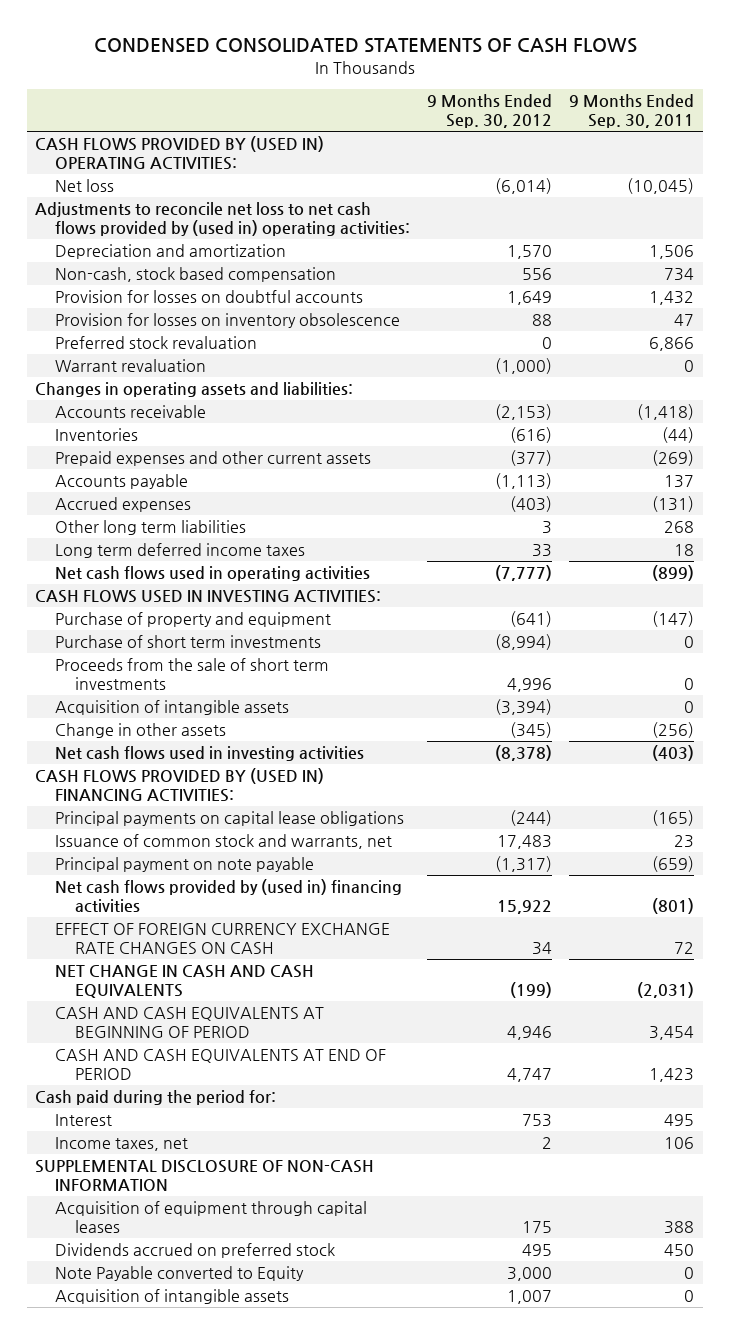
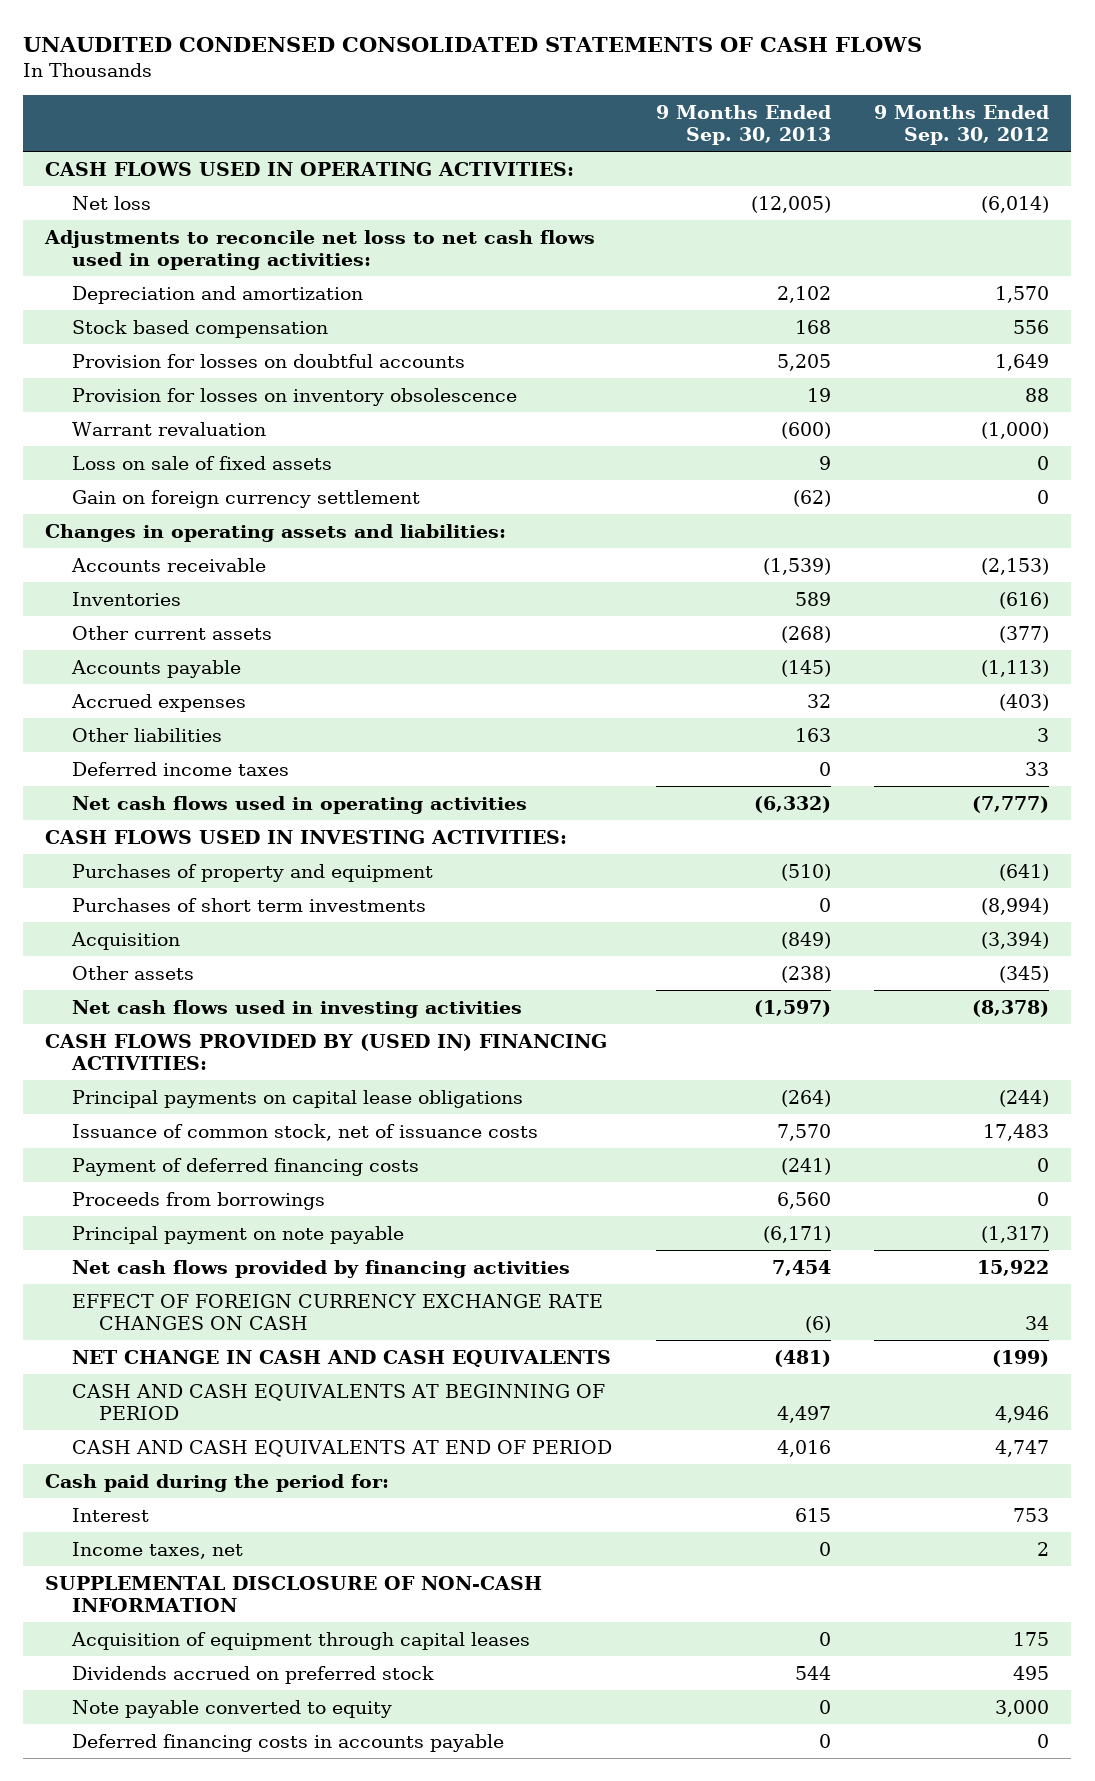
[93,38,637,54] CONDENSED CONSOLIDATED STATEMENTS OF CASH FLOWS -> [23,37,923,53] UNAUDITED CONDENSED CONSOLIDATED STATEMENTS OF CASH FLOWS
[569,93,695,128] 9 Months Ended Sep. 30, 2011 -> none
none -> [655,104,831,146] 9 Months Ended Sep. 30, 2013
[35,136,325,171] CASH FLOWS PROVIDED BY (USED IN) OPERATING ACTIVITIES: -> [45,161,575,176] CASH FLOWS USED IN OPERATING ACTIVITIES:
[35,202,411,237] Adjustments to reconcile net loss to net cash flows provided by (used in) operating activities: -> [44,229,596,270] Adjustments to reconcile net loss to net cash flows used in operating activities:
[55,267,337,283] Non-cash, stock based compensation -> [71,319,328,338] Stock based compensation
[55,336,258,350] Preferred stock revaluation -> none
none -> [71,455,332,470] Loss on sale of fixed assets
none -> [71,489,420,508] Gain on foreign currency settlement
[55,451,372,467] Prepaid expenses and other current assets -> [71,625,272,640] Other current assets
[55,520,247,536] Other long term liabilities -> [71,727,222,742] Other liabilities
[55,543,306,559] Long term deferred income taxes -> [71,761,289,776] Deferred income taxes
[55,658,330,691] Proceeds from the sale of short term investments -> none
[55,612,332,628] Purchase of property and equipment -> [71,863,433,882] Purchases of property and equipment
[55,635,322,649] Purchase of short term investments -> [71,897,426,912] Purchases of short term investments
[55,700,290,716] Acquisition of intangible assets -> [70,931,180,950] Acquisition
[55,723,227,739] Change in other assets -> [71,965,194,980] Other assets
[55,834,393,850] Issuance of common stock and warrants, net -> [71,1123,538,1141] Issuance of common stock, net of issuance costs
none -> [71,1157,419,1176] Payment of deferred financing costs
none -> [71,1191,325,1210] Proceeds from borrowings
[55,879,403,914] Net cash flows provided by (used in) financing activities -> [71,1259,570,1278] Net cash flows provided by financing activities
[55,1289,290,1305] Acquisition of intangible assets -> none
[55,1266,305,1282] Note Payable converted to Equity -> [71,1699,392,1718] Note payable converted to equity
none -> [71,1733,504,1752] Deferred financing costs in accounts payable

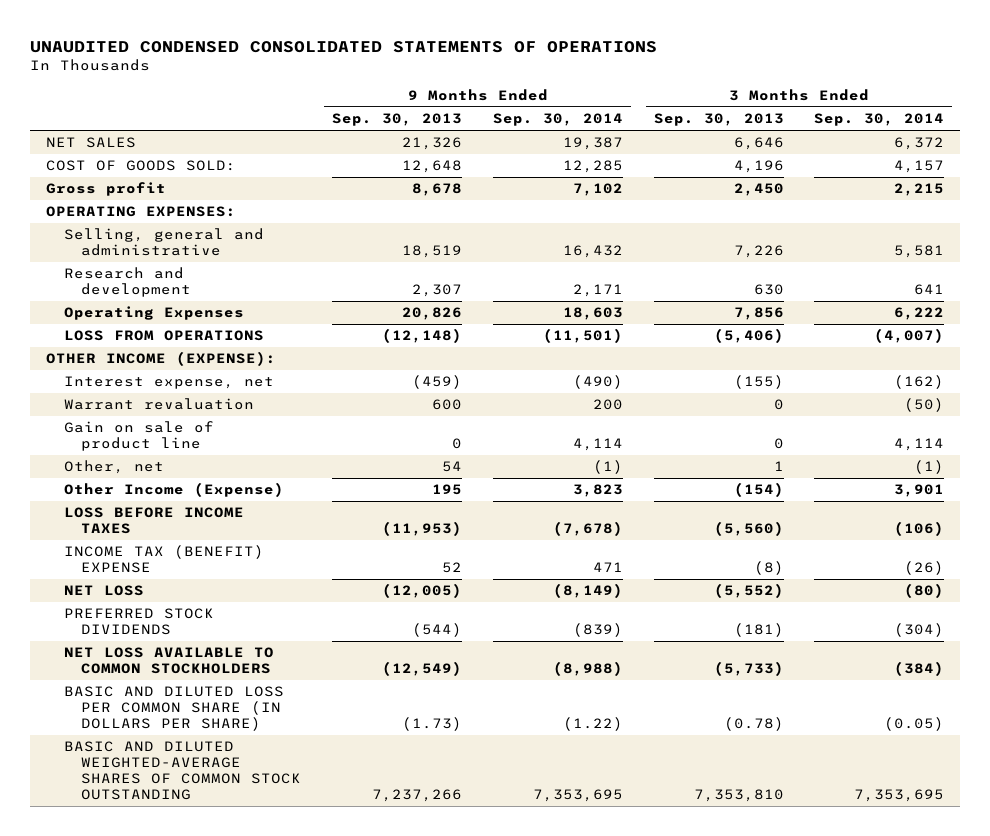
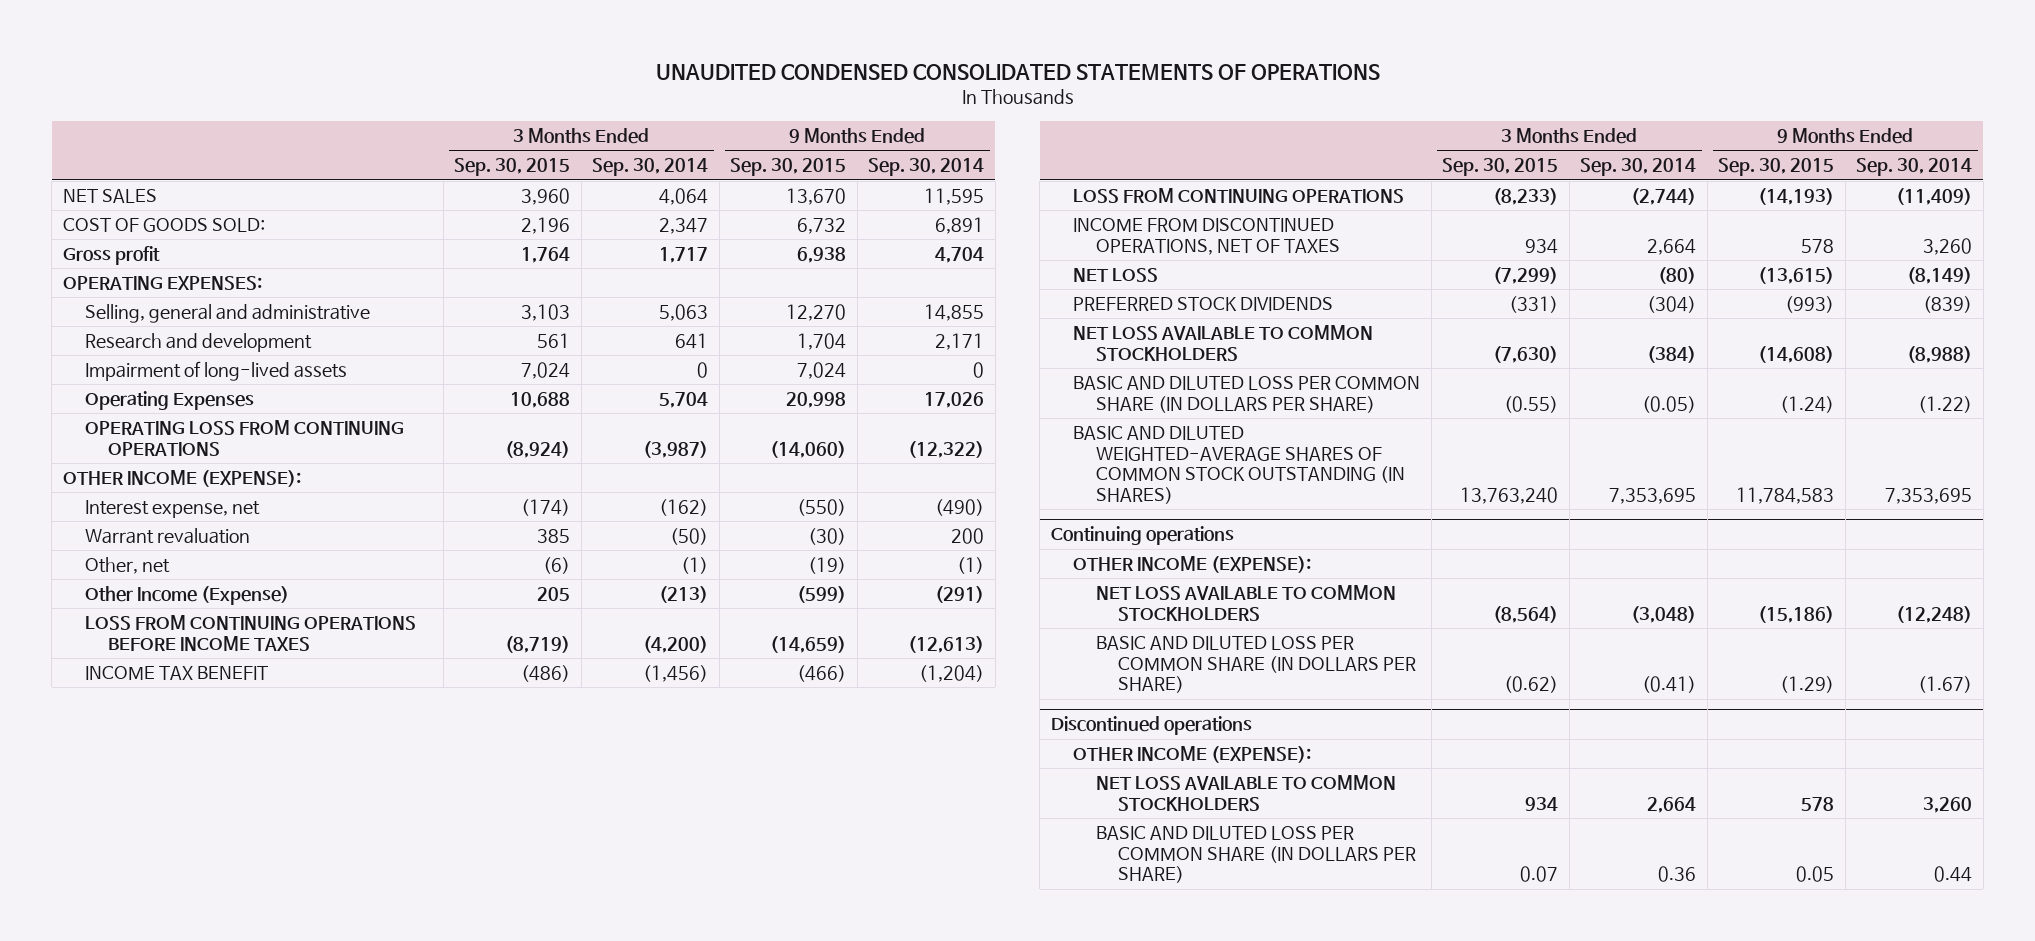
[332,113,463,127] Sep. 30, 2013 -> none
[653,113,784,127] Sep. 30, 2013 -> none
none -> [454,158,571,177] Sep. 30, 2015
none -> [730,158,847,177] Sep. 30, 2015
[562,137,623,151] 19,387 -> [924,188,985,206] 11,595
[894,137,945,151] 6,372 -> [659,188,709,206] 4,064
[562,160,623,174] 12,285 -> [935,217,985,235] 6,891
[894,160,945,174] 4,157 -> [659,218,709,235] 2,347
[572,183,623,197] 7,102 -> [935,247,985,264] 4,704
[894,183,945,197] 2,215 -> [659,247,709,264] 1,717
[562,245,623,259] 16,432 -> [924,304,985,322] 14,855
[894,245,945,259] 5,581 -> [659,304,709,322] 5,063
none -> [85,361,348,382] Impairment of long-lived assets
[562,307,623,321] 18,603 -> [924,392,985,409] 17,026
[894,307,945,321] 6,222 -> [659,392,709,409] 5,704
[63,330,264,342] LOSS FROM OPERATIONS -> [85,420,405,456] OPERATING LOSS FROM CONTINUING OPERATIONS
[542,328,623,344] (11,501) -> [908,440,985,458] (12,322)
[874,328,945,344] (4,007) -> [643,440,709,458] (3,987)
[63,421,214,452] Gain on sale of product line -> none
[572,484,623,498] 3,823 -> [935,586,985,604] (291)
[894,484,945,498] 3,901 -> [659,586,709,604] (213)
[63,507,244,535] LOSS BEFORE INCOME TAXES -> [85,615,417,651] LOSS FROM CONTINUING OPERATIONS BEFORE INCOME TAXES
[552,521,623,537] (7,678) -> [908,635,985,653] (12,613)
[894,521,945,537] (106) -> [643,635,709,653] (4,200)
[63,545,264,574] INCOME TAX (BENEFIT) EXPENSE -> [85,666,269,681] INCOME TAX BENEFIT
[592,562,623,573] 471 -> [919,665,985,683] (1,204)
[904,561,945,576] (26) -> [643,665,709,683] (1,456)
none -> [1073,188,1405,204] LOSS FROM CONTINUING OPERATIONS
none -> [1073,218,1340,255] INCOME FROM DISCONTINUED OPERATIONS, NET OF TAXES
[63,741,302,801] BASIC AND DILUTED WEIGHTED-AVERAGE SHARES OF COMMON STOCK OUTSTANDING -> [1073,426,1405,504] BASIC AND DILUTED WEIGHTED-AVERAGE SHARES OF COMMON STOCK OUTSTANDING (IN SHARES)
none -> [1050,526,1234,546] Continuing operations
none -> [1073,556,1312,574] OTHER INCOME (EXPENSE):
none -> [1095,585,1396,621] NET LOSS AVAILABLE TO COMMON STOCKHOLDERS
none -> [1095,636,1417,694] BASIC AND DILUTED LOSS PER COMMON SHARE (IN DOLLARS PER SHARE)
none -> [1050,716,1252,736] Discontinued operations
none -> [1073,746,1312,764] OTHER INCOME (EXPENSE):
none -> [1095,775,1396,811] NET LOSS AVAILABLE TO COMMON STOCKHOLDERS
none -> [1095,826,1417,884] BASIC AND DILUTED LOSS PER COMMON SHARE (IN DOLLARS PER SHARE)

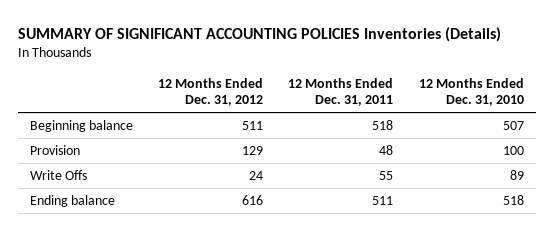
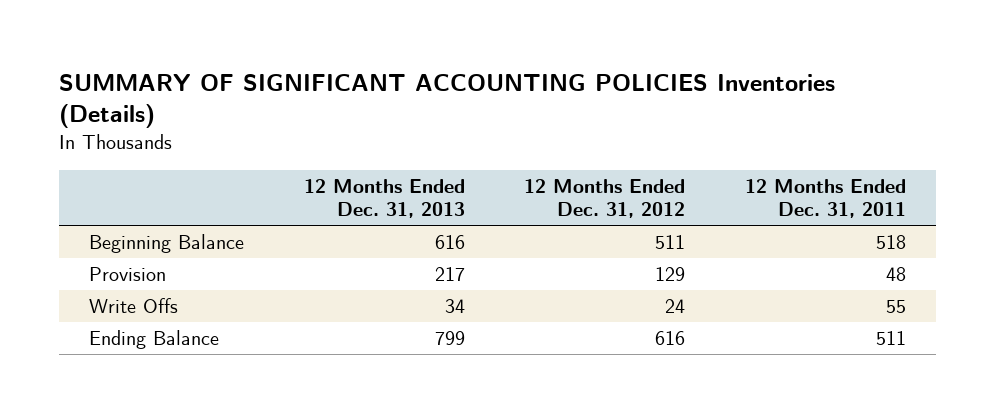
[418,77,524,107] 12 Months Ended Dec. 31, 2010 -> none
none -> [303,178,465,219] 12 Months Ended Dec. 31, 2013
[30,119,134,132] Beginning balance -> [88,234,244,254] Beginning Balance
[30,194,116,207] Ending balance -> [88,330,219,350] Ending Balance

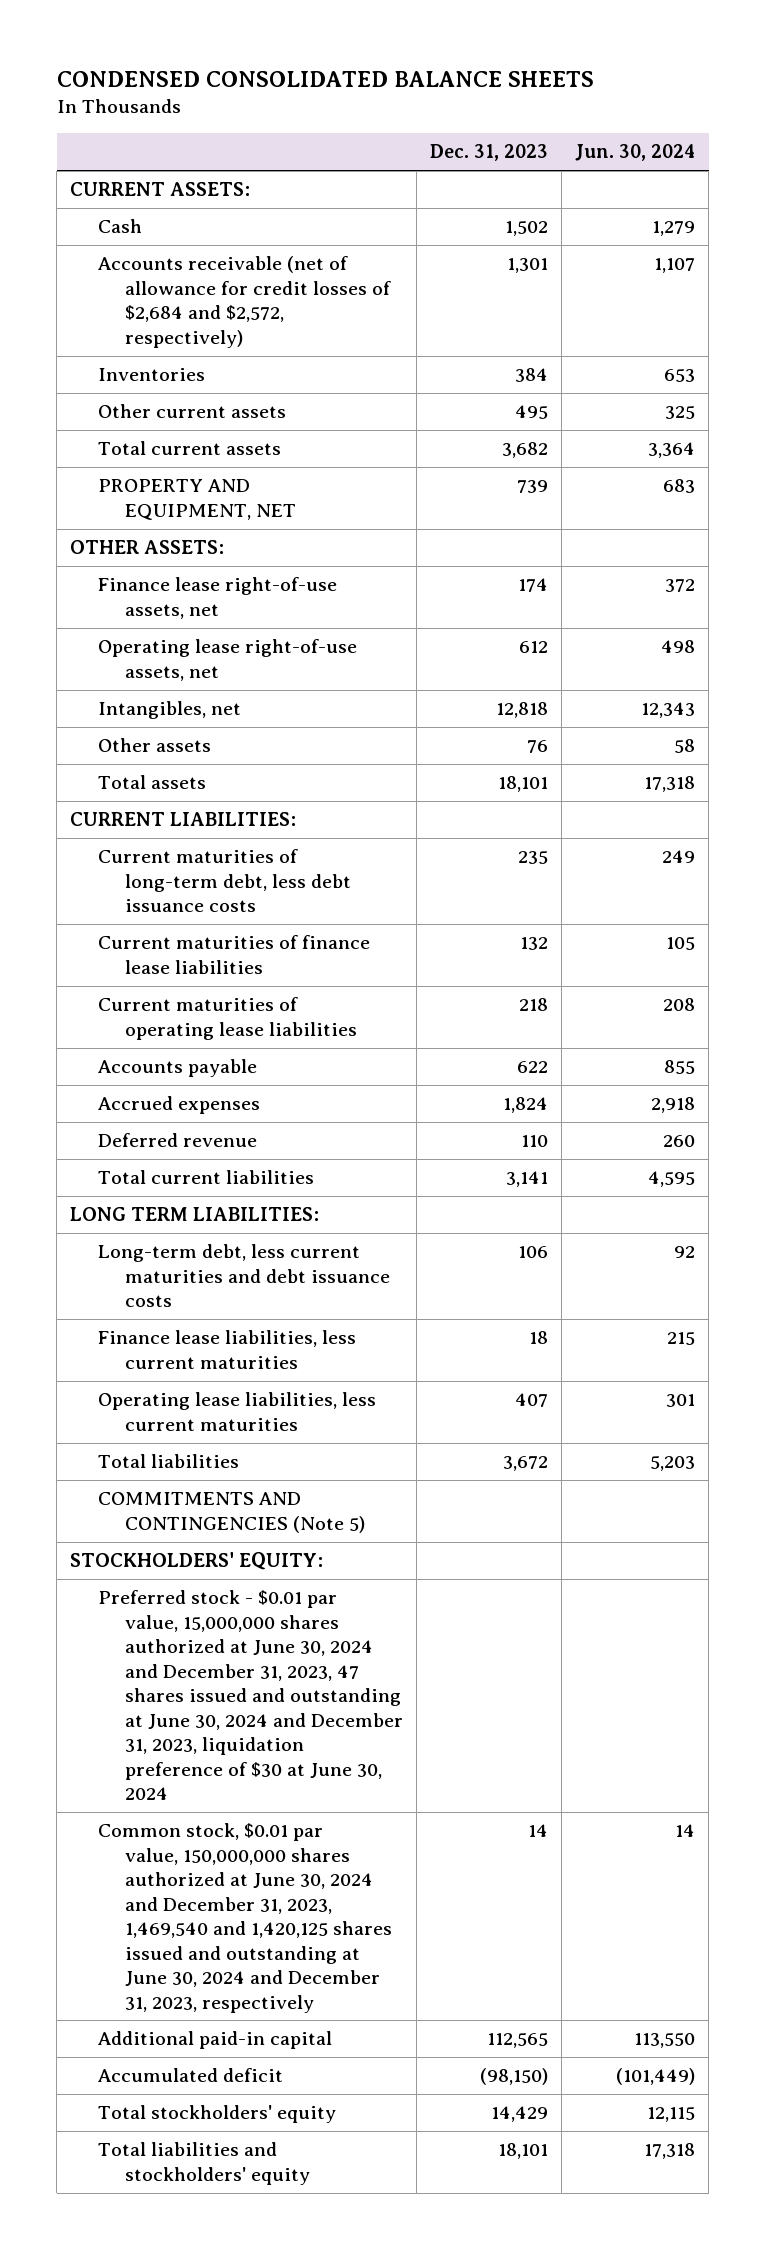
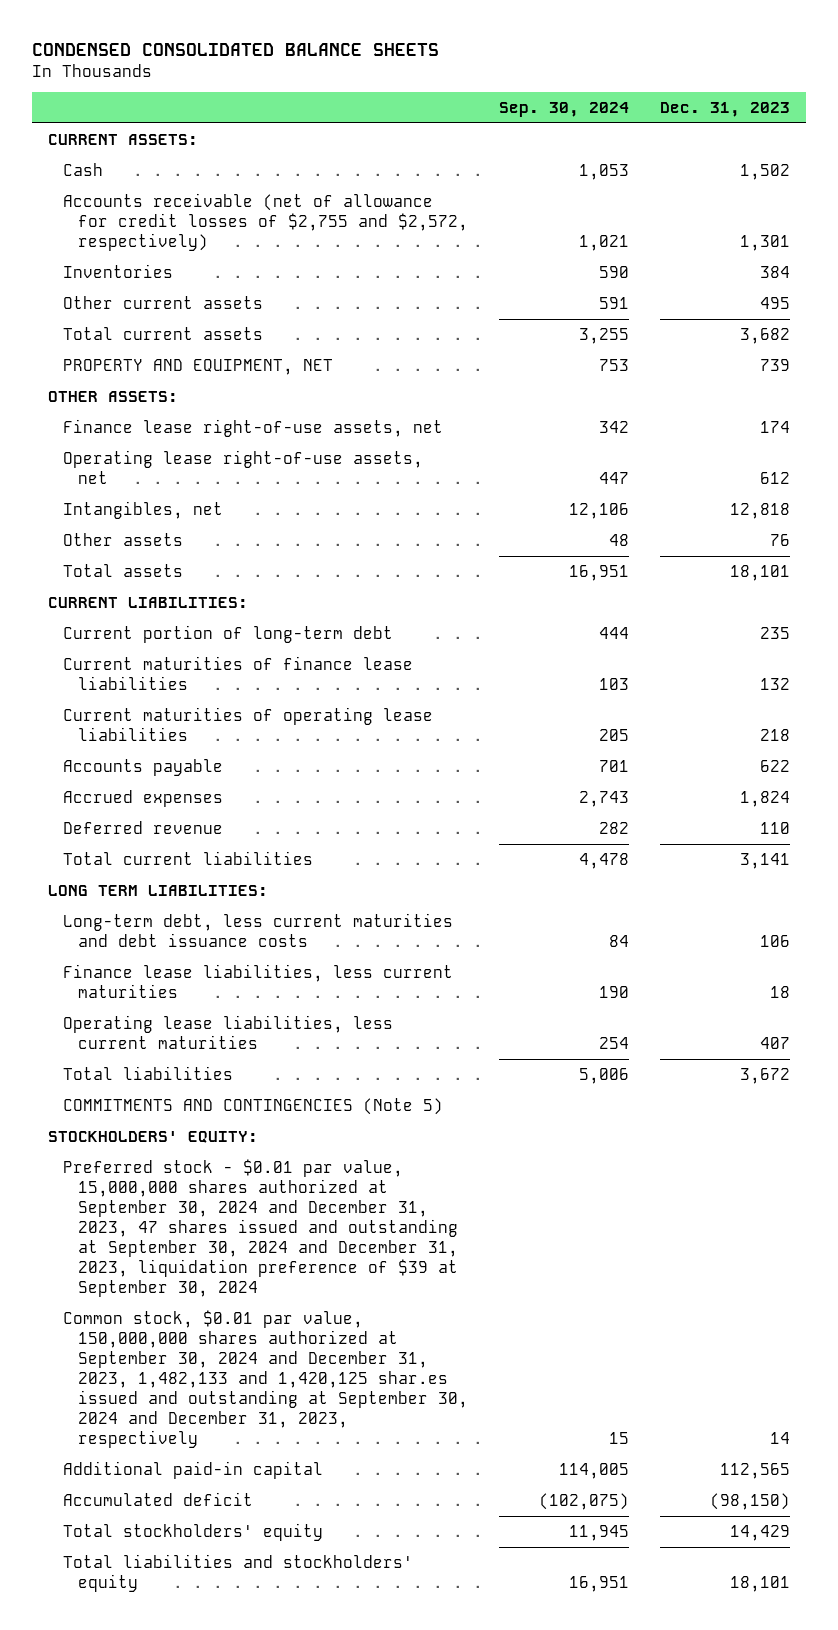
[575,144,696,162] Jun. 30, 2024 -> none
none -> [498,102,629,118] Sep. 30, 2024
[97,256,392,348] Accounts receivable (net of allowance for credit losses of $2,684 and $2,572, respectively) -> [62,192,468,251] Accounts receivable (net of allowance for credit losses of $2,755 and $2,572, respectively)
[97,849,352,913] Current maturities of long-term debt, less debt issuance costs -> [62,624,393,643] Current portion of long-term debt
[97,1590,404,1801] Preferred stock - $0.01 par value, 15,000,000 shares authorized at June 30, 2024 and December 31, 2023, 47 shares issued and outstanding at June 30, 2024 and December 31, 2023, liquidation preference of $30 at June 30, 2024 -> [62,1158,458,1298] Preferred stock - $0.01 par value, 15,000,000 shares authorized at September 30, 2024 and December 31, 2023, 47 shares issued and outstanding at September 30, 2024 and December 31, 2023, liquidation preference of $39 at September 30, 2024
[97,1823,393,2013] Common stock, $0.01 par value, 150,000,000 shares authorized at June 30, 2024 and December 31, 2023, 1,469,540 and 1,420,125 shares issued and outstanding at June 30, 2024 and December 31, 2023, respectively -> [62,1309,468,1449] Common stock, $0.01 par value, 150,000,000 shares authorized at September 30, 2024 and December 31, 2023, 1,482,133 and 1,420,125 shar.es issued and outstanding at September 30, 2024 and December 31, 2023, respectively

